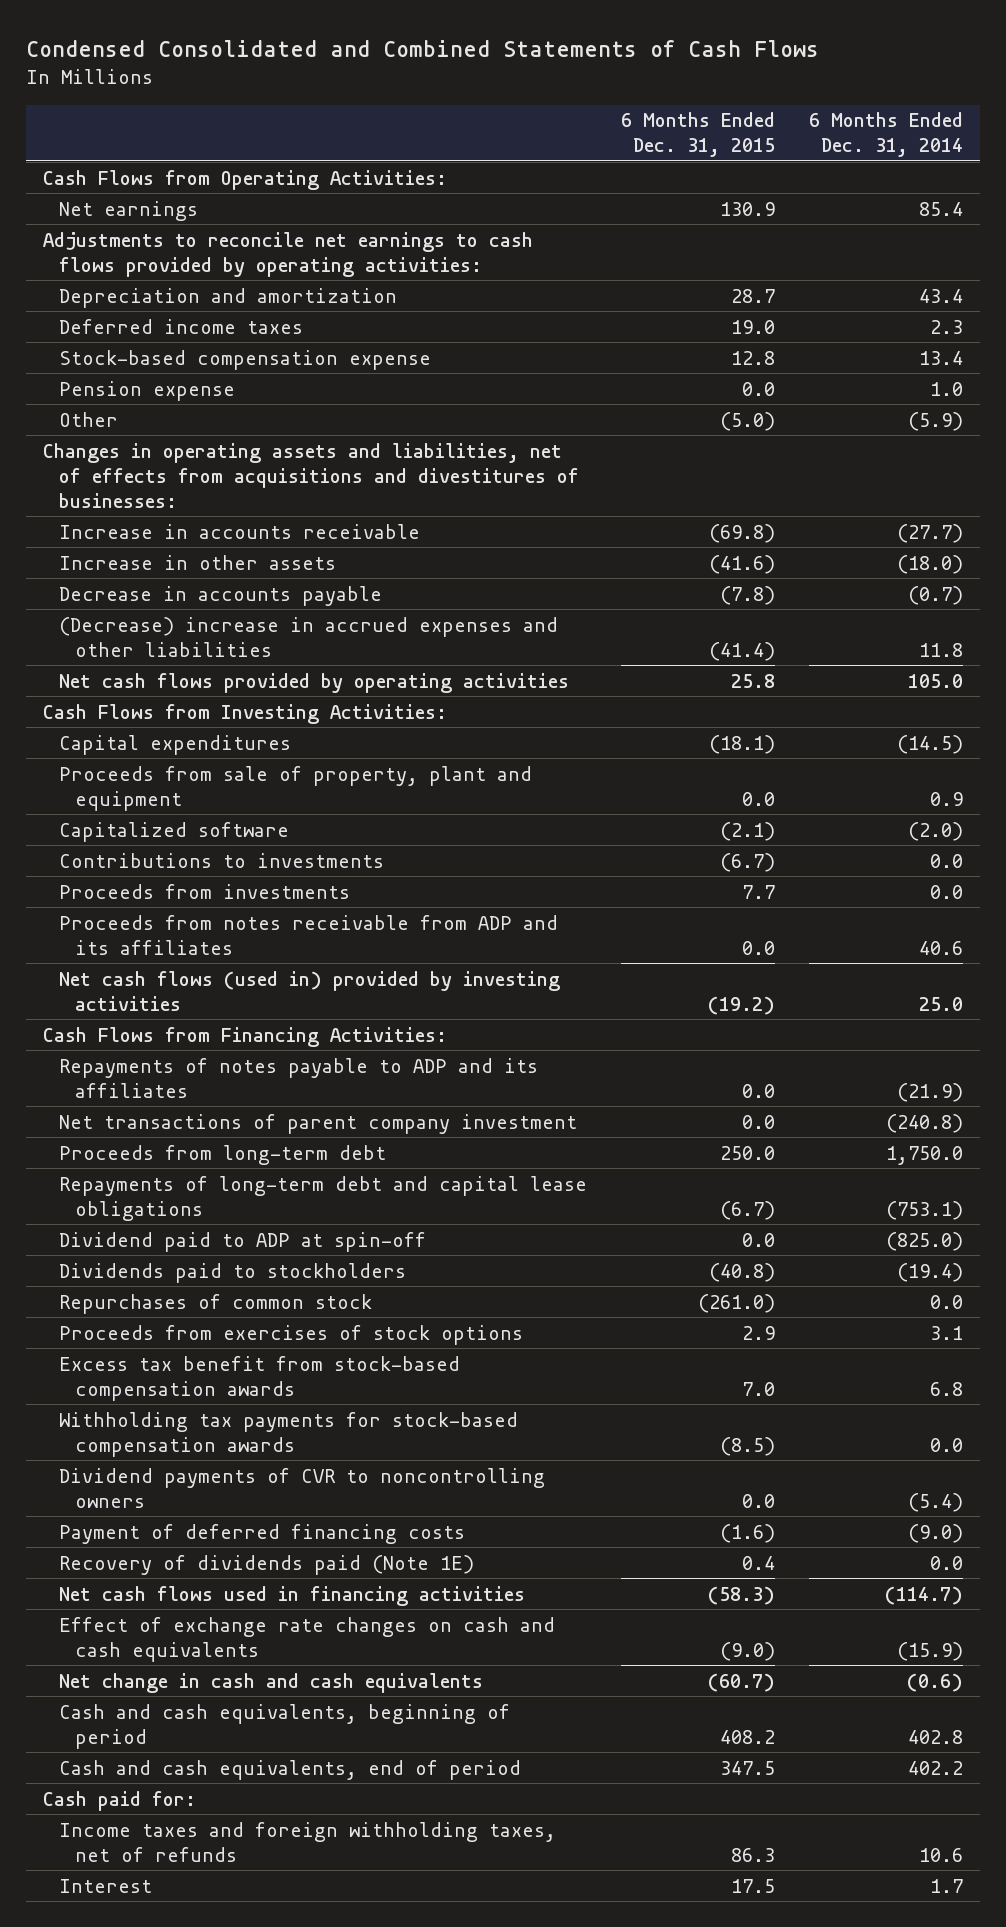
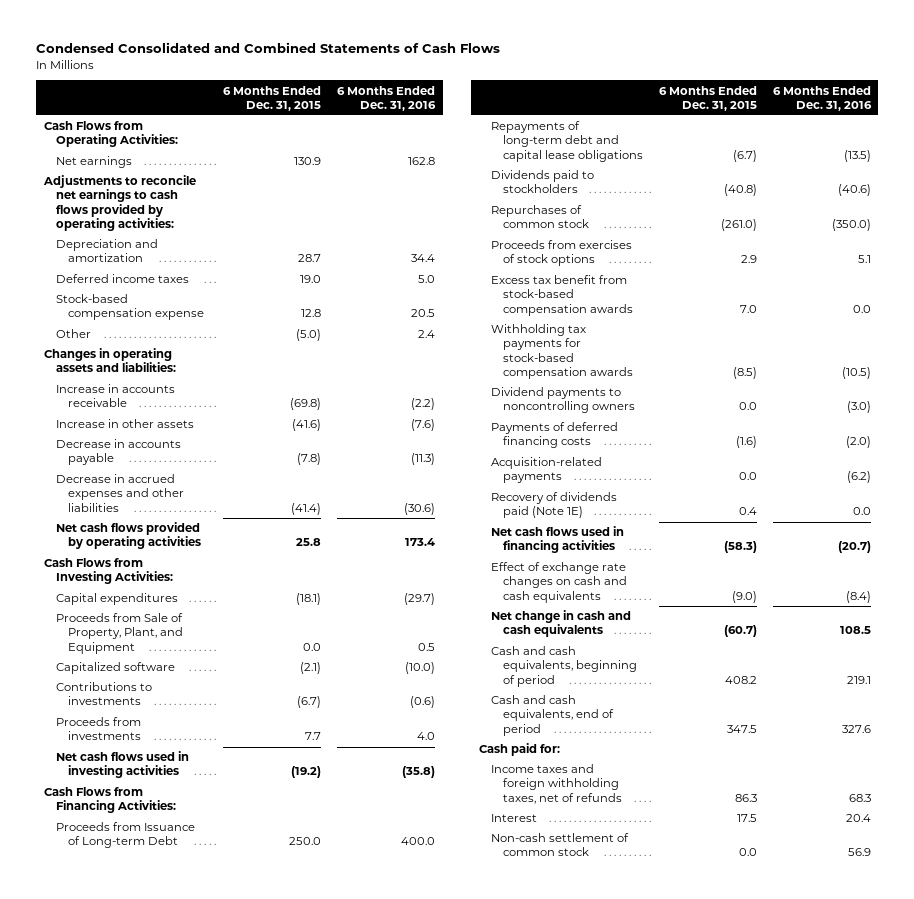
[809,112,964,158] 6 Months Ended Dec. 31, 2014 -> none
none -> [336,85,436,111] 6 Months Ended Dec. 31, 2016
[59,380,236,401] Pension expense -> none
[42,442,580,508] Changes in operating assets and liabilities, net of effects from acquisitions and divestitures of businesses: -> [43,348,176,373] Changes in operating assets and liabilities:
[59,616,559,657] (Decrease) increase in accrued expenses and other liabilities -> [55,474,184,512] Decrease in accrued expenses and other liabilities
[59,765,533,811] Proceeds from sale of property, plant and equipment -> [55,613,183,654] Proceeds from Sale of Property, Plant, and Equipment
[59,914,559,955] Proceeds from notes receivable from ADP and its affiliates -> none
[59,970,561,1011] Net cash flows (used in) provided by investing activities -> [55,751,189,779] Net cash flows used in investing activities
[59,1057,539,1098] Repayments of notes payable to ADP and its affiliates -> none
[59,1113,578,1134] Net transactions of parent company investment -> none
[59,1144,387,1165] Proceeds from long-term debt -> [55,822,195,849] Proceeds from Issuance of Long-term Debt
[59,1231,427,1252] Dividend paid to ADP at spin-off -> none
[59,1467,546,1508] Dividend payments of CVR to noncontrolling owners -> [491,387,636,414] Dividend payments to noncontrolling owners
[59,1523,466,1544] Payment of deferred financing costs -> [491,422,619,449] Payments of deferred financing costs
none -> [491,457,603,484] Acquisition-related payments
none -> [491,833,630,857] Non-cash settlement of common stock

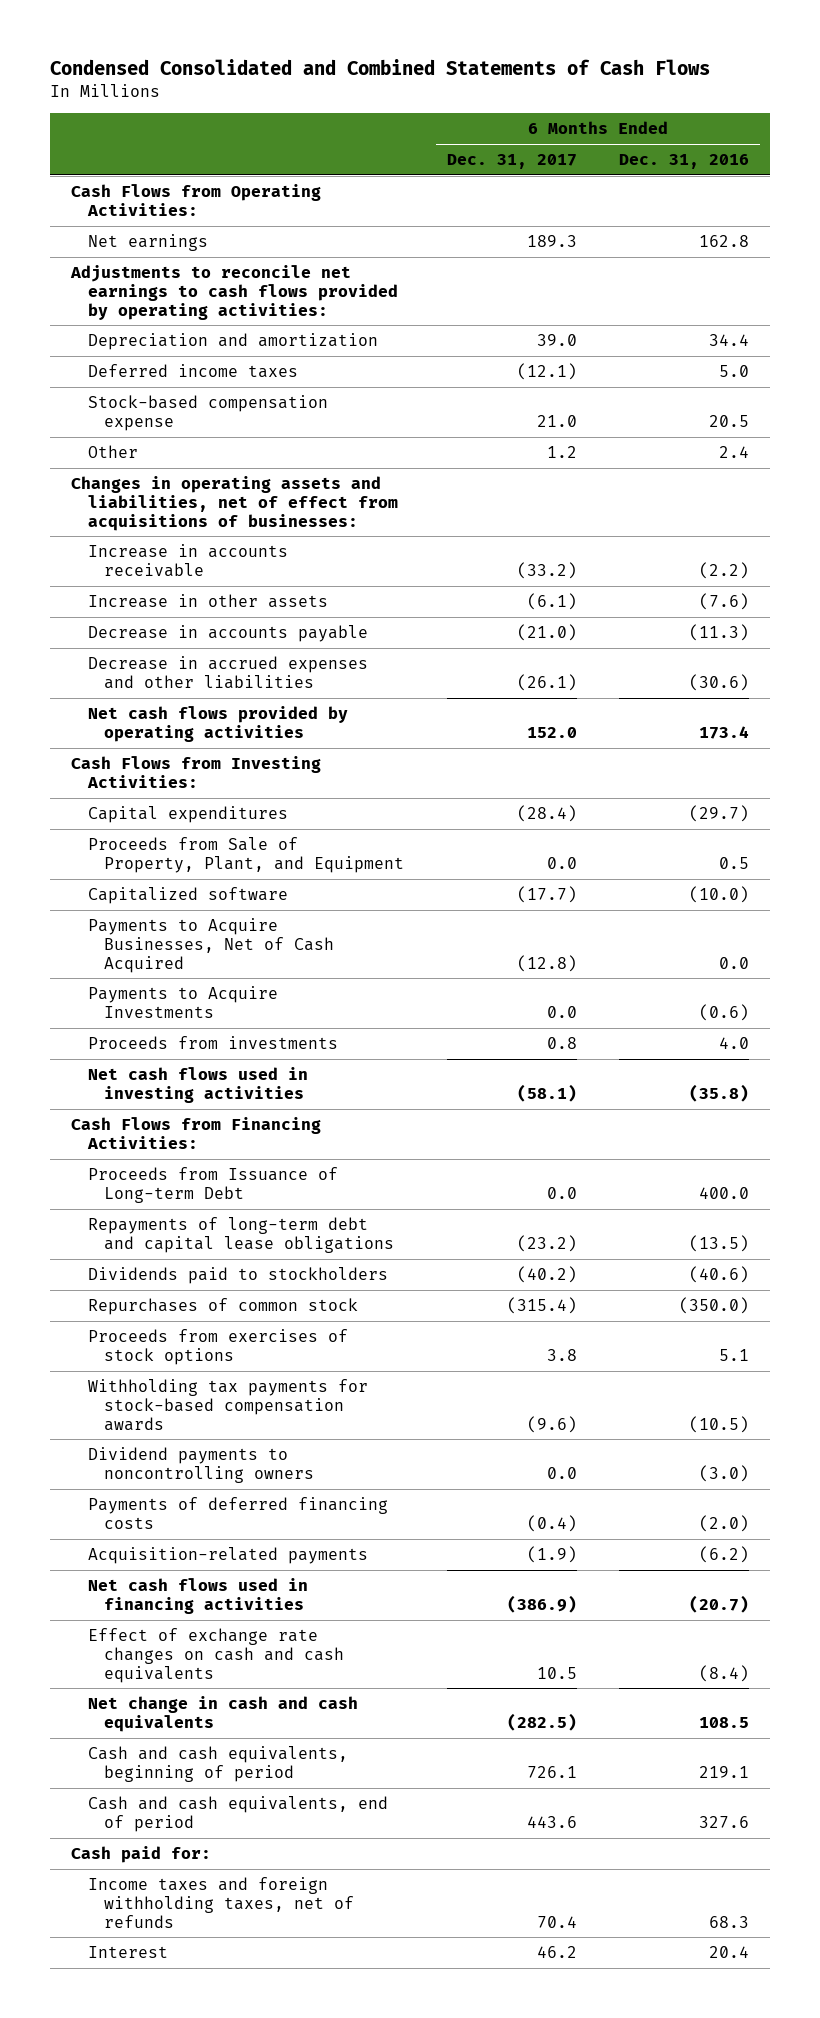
[223,85,322,111] 6 Months Ended Dec. 31, 2015 -> none
none -> [446,154,577,170] Dec. 31, 2017
[43,348,176,373] Changes in operating assets and liabilities: -> [71,476,398,531] Changes in operating assets and liabilities, net of effect from acquisitions of businesses:
none -> [87,918,334,973] Payments to Acquire Businesses, Net of Cash Acquired
[55,682,152,706] Contributions to investments -> [87,986,278,1018] Payments to Acquire Investments
[491,275,634,316] Excess tax benefit from stock-based compensation awards -> none
[491,492,618,519] Recovery of dividends paid (Note 1E) -> none
[491,833,630,857] Non-cash settlement of common stock -> none

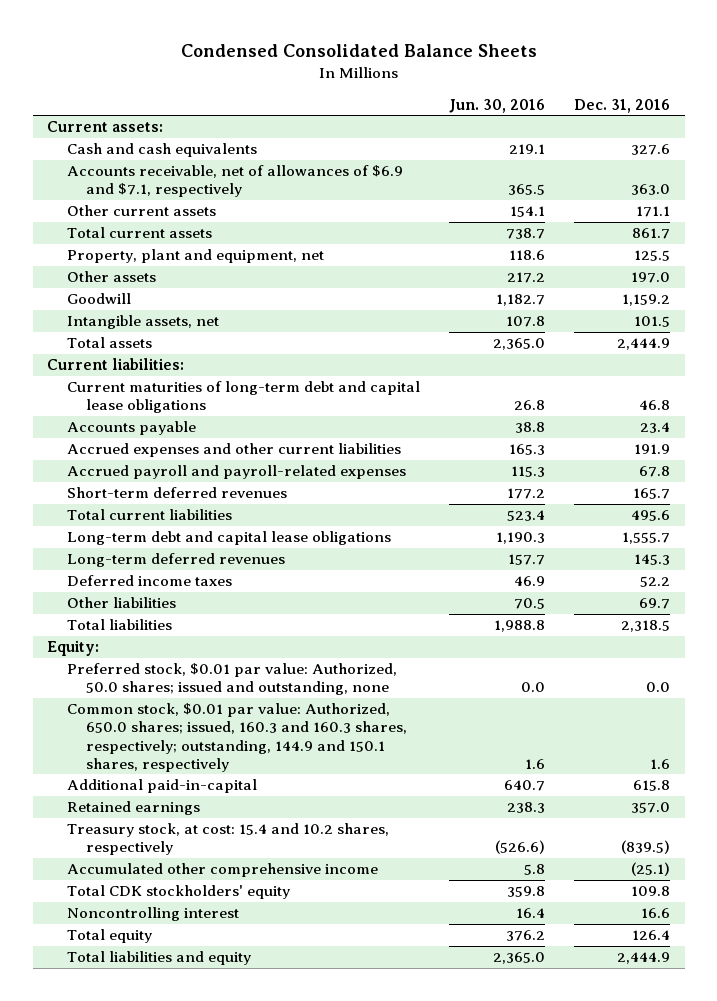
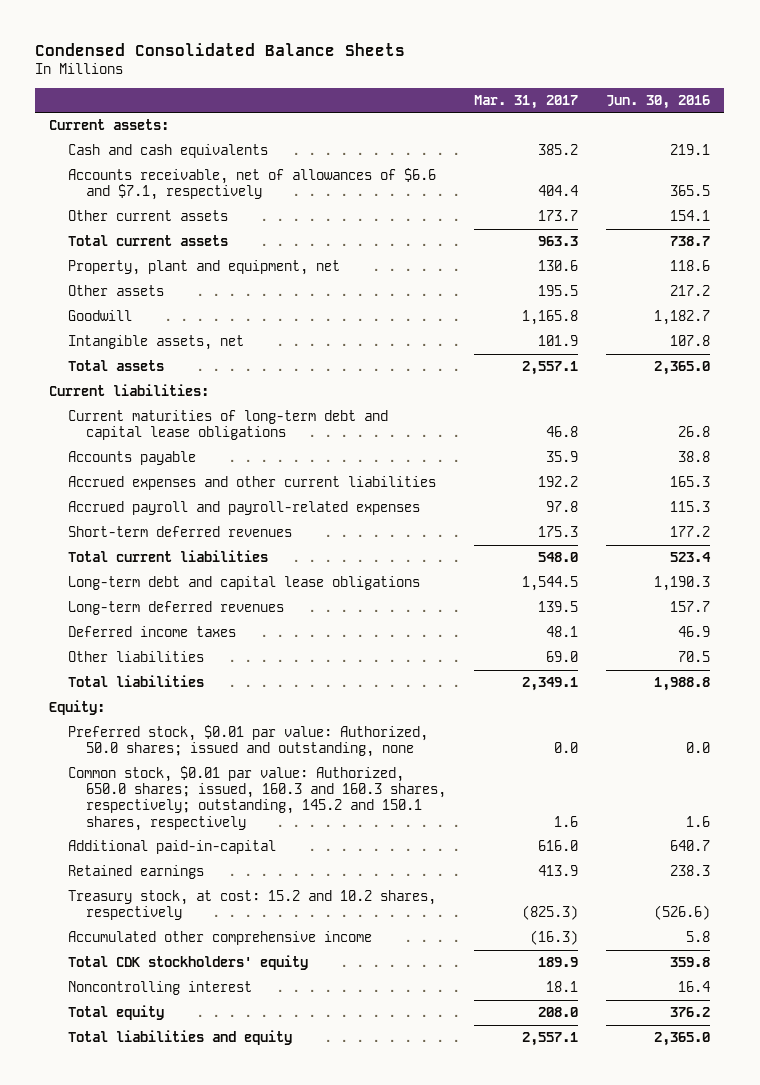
[574,98,671,113] Dec. 31, 2016 -> none
none -> [474,94,579,109] Mar. 31, 2017
[66,165,403,198] Accounts receivable, net of allowances of $6.9 and $7.1, respectively -> [67,168,436,201] Accounts receivable, net of allowances of $6.6 and $7.1, respectively
[66,703,407,772] Common stock, $0.01 par value: Authorized, 650.0 shares; issued, 160.3 and 160.3 shares, respectively; outstanding, 144.9 and 150.1 shares, respectively -> [67,766,447,831] Common stock, $0.01 par value: Authorized, 650.0 shares; issued, 160.3 and 160.3 shares, respectively; outstanding, 145.2 and 150.1 shares, respectively
[66,823,389,856] Treasury stock, at cost: 15.4 and 10.2 shares, respectively -> [67,890,436,921] Treasury stock, at cost: 15.2 and 10.2 shares, respectively

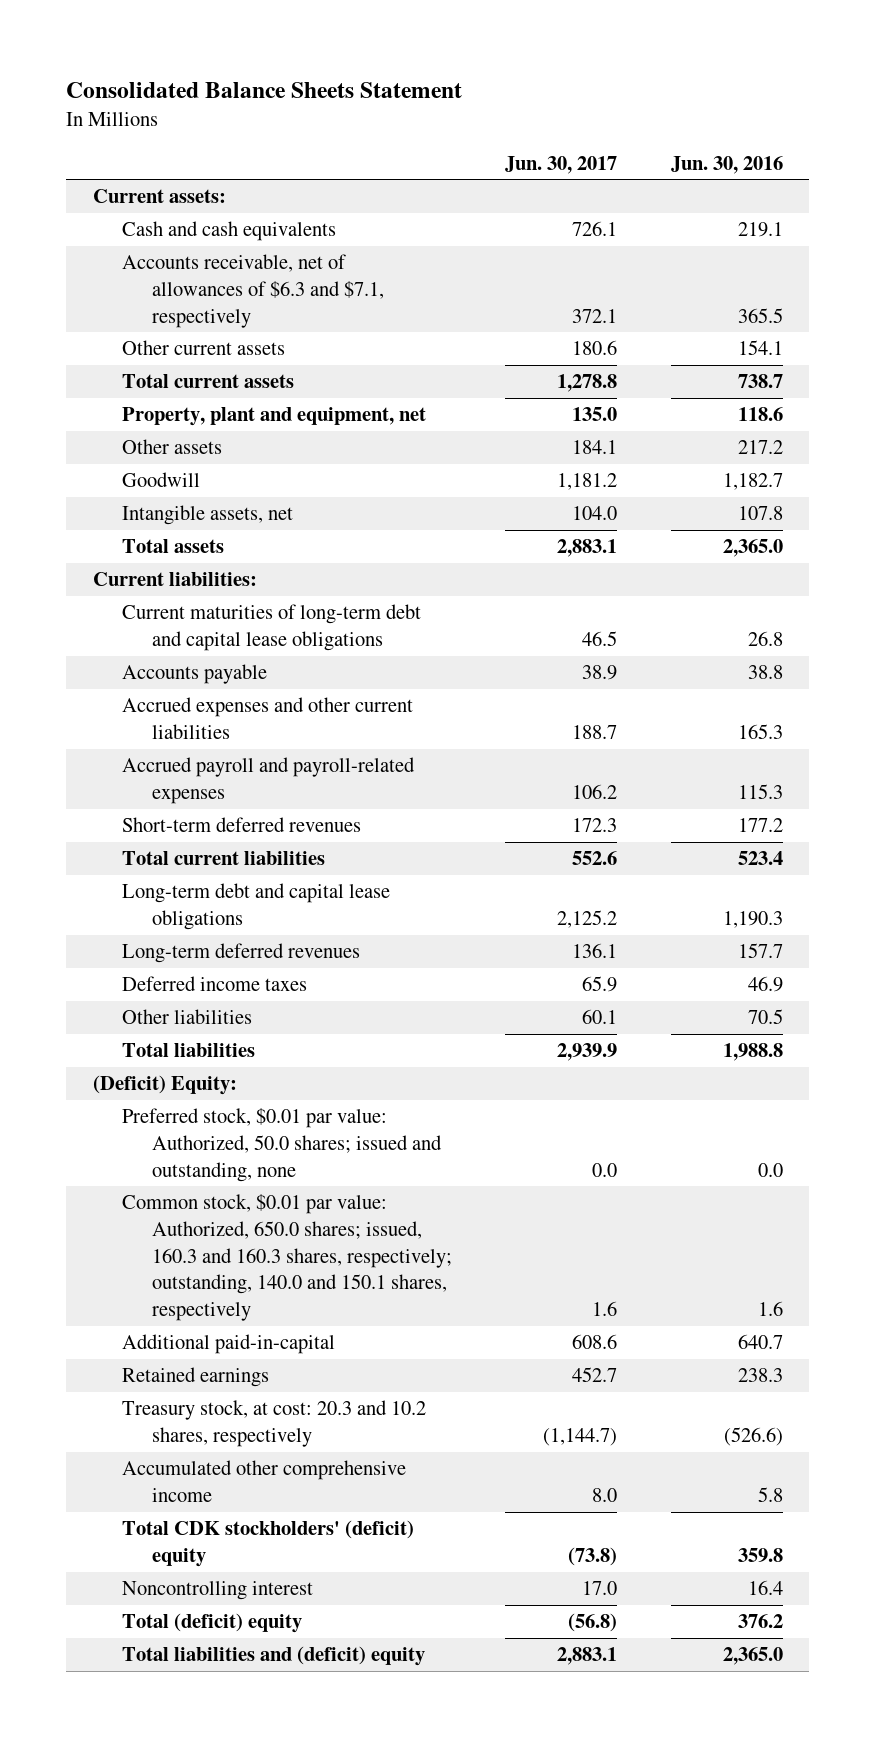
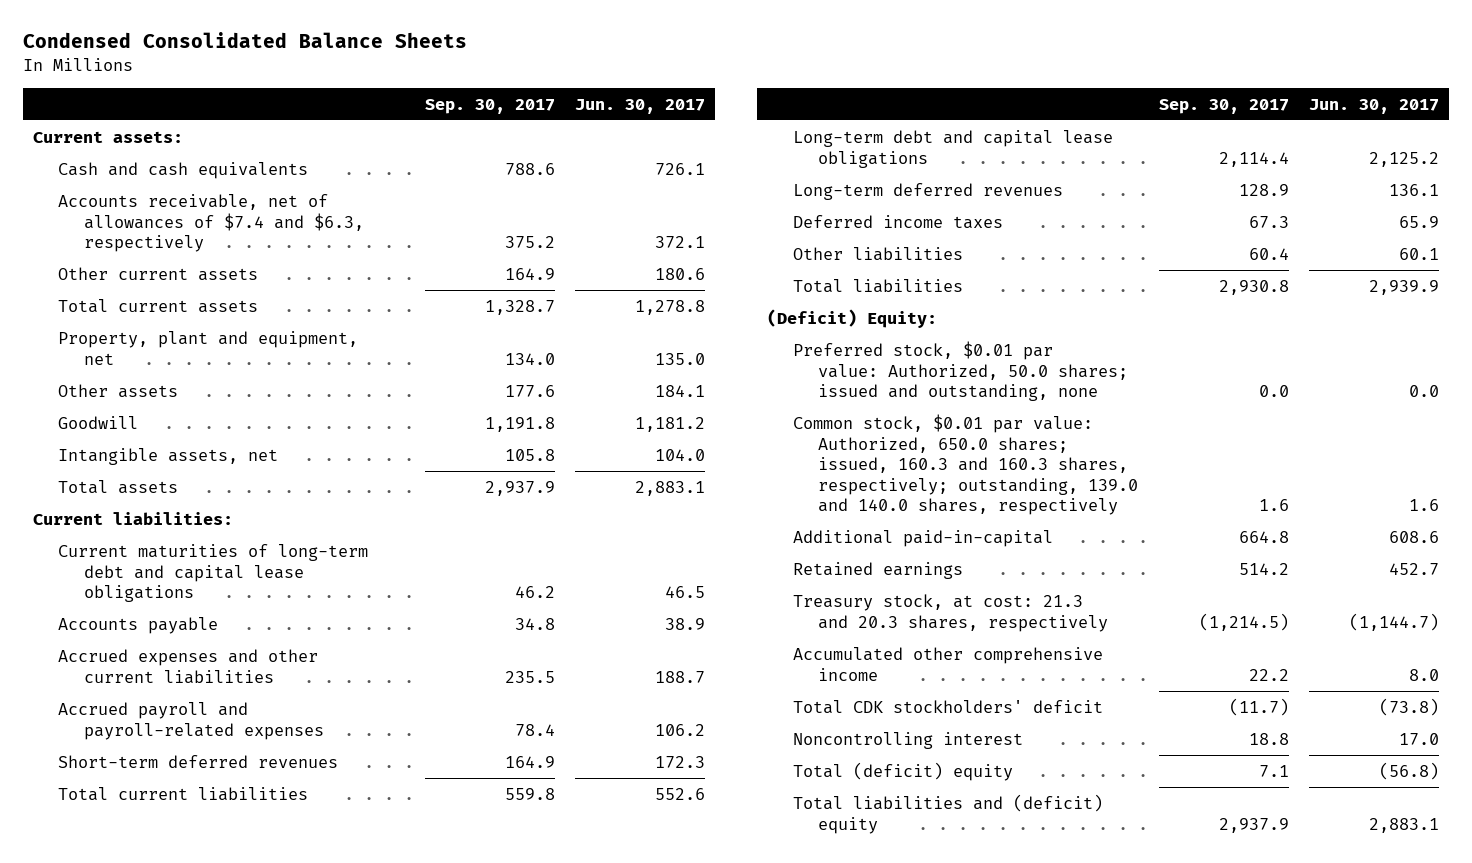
[65,81,462,98] Consolidated Balance Sheets Statement -> [22,32,467,49] Condensed Consolidated Balance Sheets
[670,155,783,174] Jun. 30, 2016 -> none
none -> [424,98,555,114] Sep. 30, 2017
[122,254,385,328] Accounts receivable, net of allowances of $6.3 and $7.1, respectively -> [58,193,365,253] Accounts receivable, net of allowances of $7.4 and $6.3, respectively
[122,1194,453,1321] Common stock, $0.01 par value: Authorized, 650.0 shares; issued, 160.3 and 160.3 shares, respectively; outstanding, 140.0 and 150.1 shares, respectively -> [792,413,1139,516] Common stock, $0.01 par value: Authorized, 650.0 shares; issued, 160.3 and 160.3 shares, respectively; outstanding, 139.0 and 140.0 shares, respectively
[122,1400,427,1448] Treasury stock, at cost: 20.3 and 10.2 shares, respectively -> [792,593,1109,632] Treasury stock, at cost: 21.3 and 20.3 shares, respectively
[122,1520,415,1568] Total CDK stockholders' (deficit) equity -> [792,699,1103,714] Total CDK stockholders' deficit

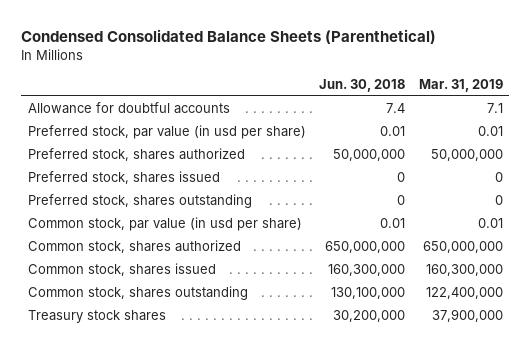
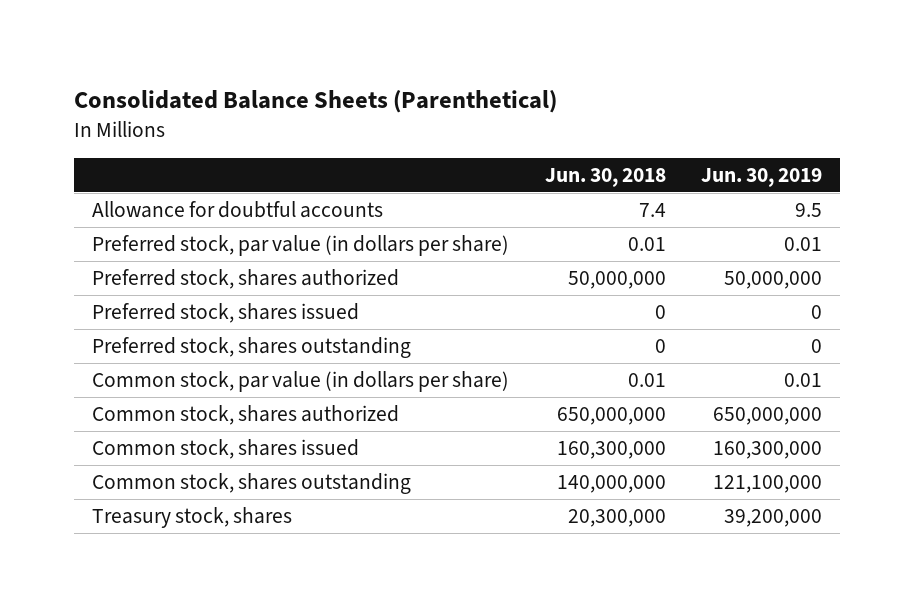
[21,28,437,44] Condensed Consolidated Balance Sheets (Parenthetical) -> [74,89,558,113] Consolidated Balance Sheets (Parenthetical)
[418,79,503,93] Mar. 31, 2019 -> none
none -> [701,167,823,187] Jun. 30, 2019
[27,125,306,140] Preferred stock, par value (in usd per share) -> [92,234,510,256] Preferred stock, par value (in dollars per share)
[27,217,302,232] Common stock, par value (in usd per share) -> [92,370,510,392] Common stock, par value (in dollars per share)
[331,287,406,300] 130,100,000 -> [556,474,666,493] 140,000,000
[27,310,166,324] Treasury stock shares -> [92,506,293,528] Treasury stock, shares
[333,310,406,323] 30,200,000 -> [567,508,666,527] 20,300,000

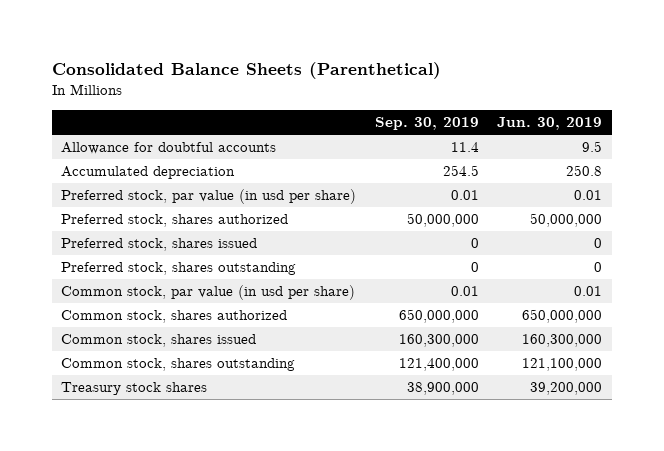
[544,167,666,187] Jun. 30, 2018 -> none
none -> [374,117,479,131] Sep. 30, 2019
none -> [61,166,236,180] Accumulated depreciation
[92,234,510,256] Preferred stock, par value (in dollars per share) -> [61,189,357,205] Preferred stock, par value (in usd per share)
[92,370,510,392] Common stock, par value (in dollars per share) -> [61,285,356,301] Common stock, par value (in usd per share)
[92,506,293,528] Treasury stock, shares -> [61,382,208,396] Treasury stock shares

